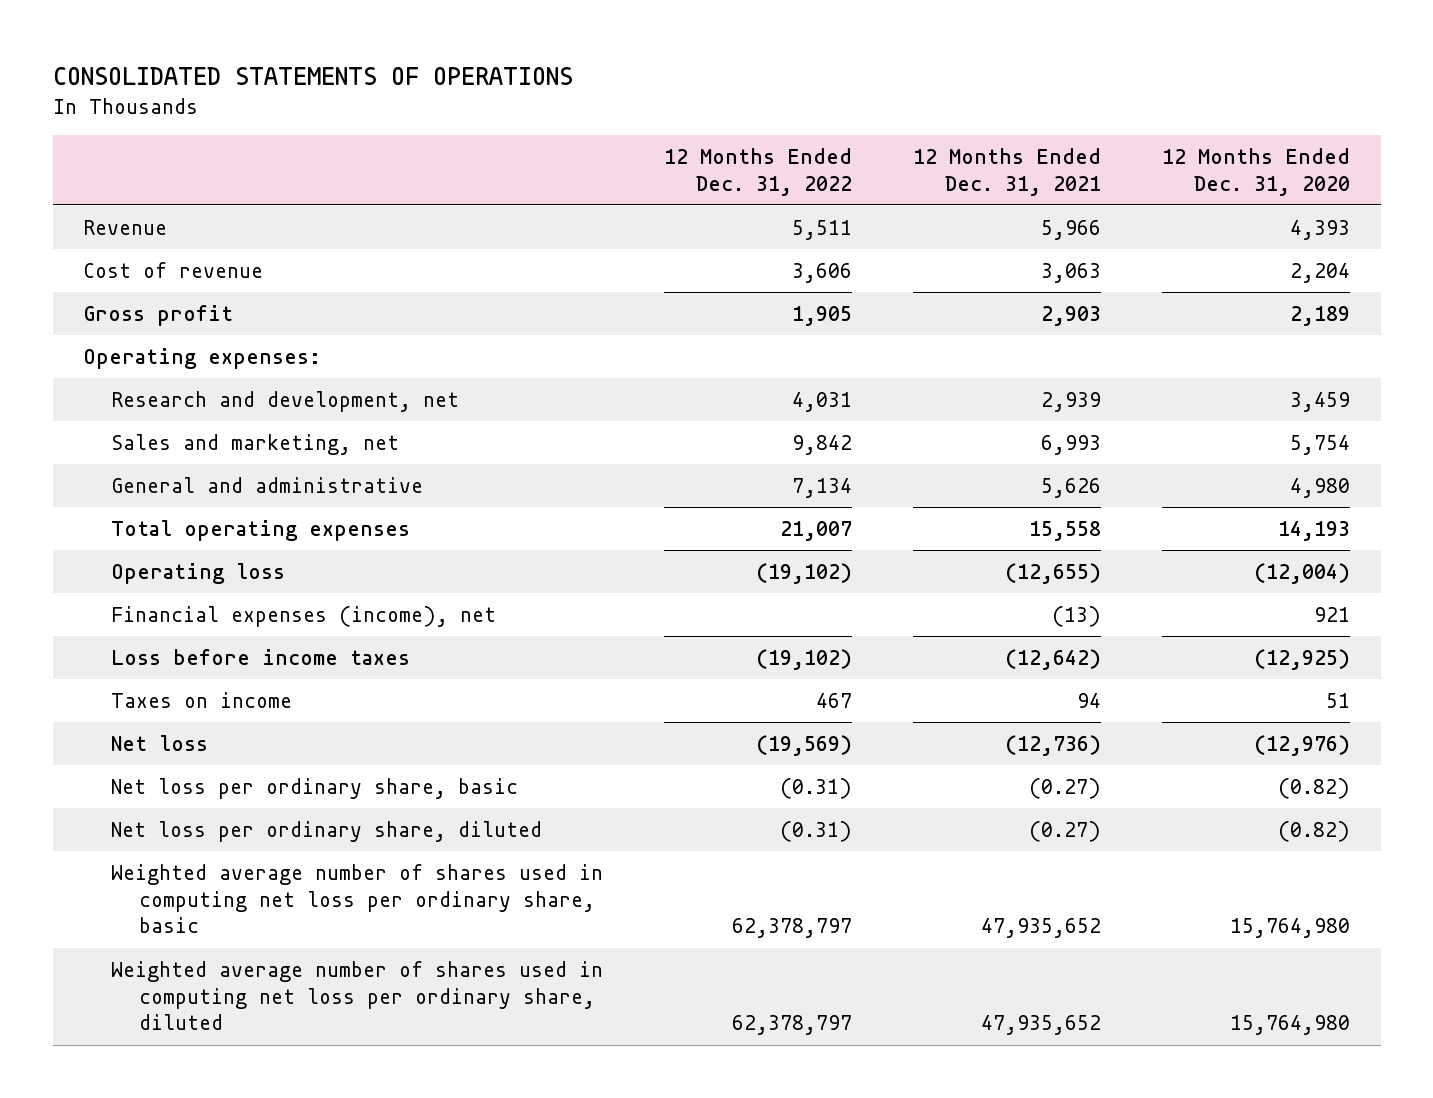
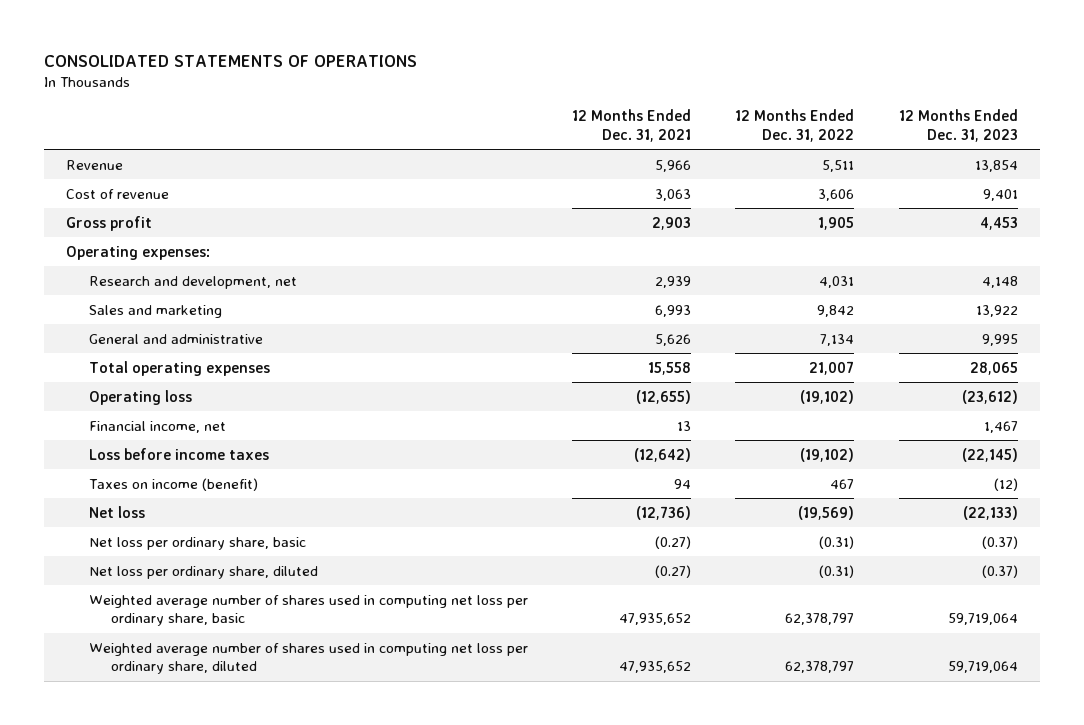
[1162,147,1351,196] 12 Months Ended Dec. 31, 2020 -> none
none -> [898,109,1018,142] 12 Months Ended Dec. 31, 2023
[111,433,400,455] Sales and marketing, net -> [88,304,222,318] Sales and marketing
[111,605,497,627] Financial expenses (income), net -> [88,420,226,433] Financial income, net
[1052,605,1102,627] (13) -> [677,420,692,431] 13
[111,691,293,708] Taxes on income -> [88,477,258,491] Taxes on income (benefit)

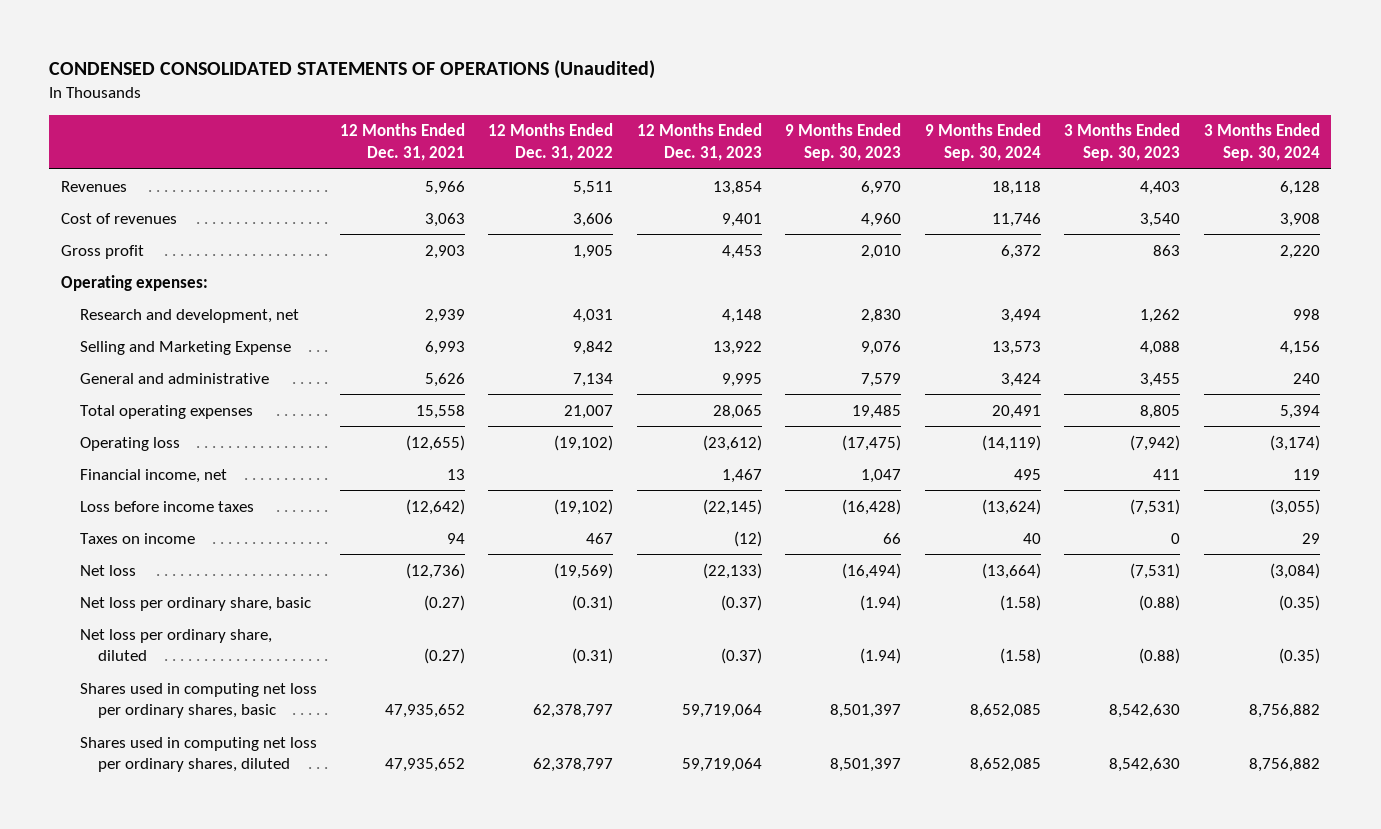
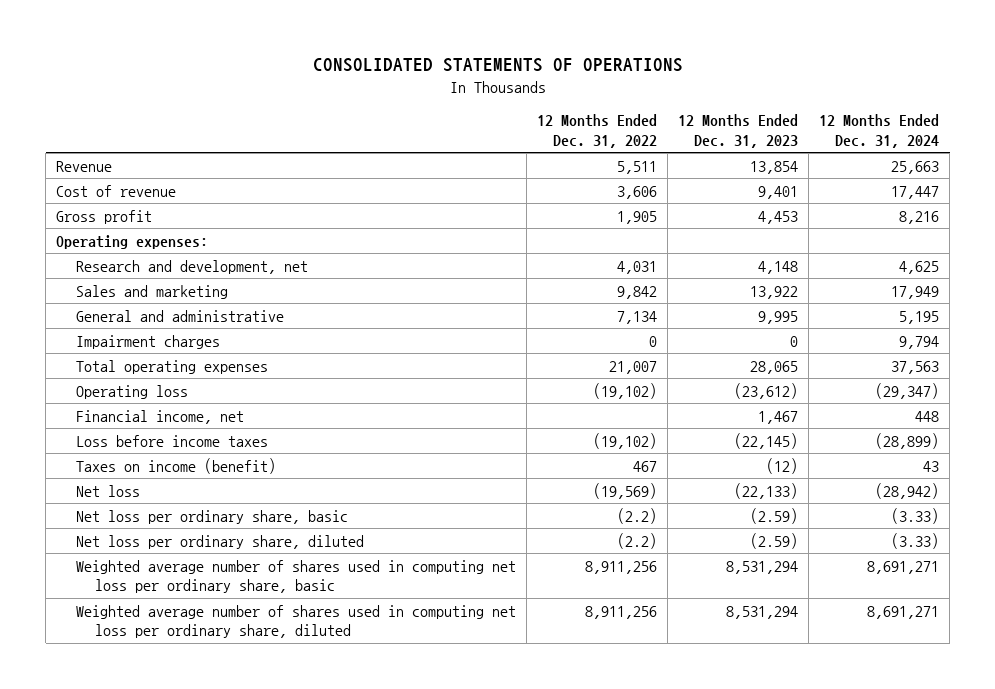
[49,60,656,80] CONDENSED CONSOLIDATED STATEMENTS OF OPERATIONS (Unaudited) -> [312,58,683,73] CONSOLIDATED STATEMENTS OF OPERATIONS
[340,123,466,161] 12 Months Ended Dec. 31, 2021 -> none
[785,123,902,161] 9 Months Ended Sep. 30, 2023 -> none
[924,123,1041,161] 9 Months Ended Sep. 30, 2024 -> none
[1064,123,1181,161] 3 Months Ended Sep. 30, 2023 -> none
[1203,123,1320,161] 3 Months Ended Sep. 30, 2024 -> none
none -> [819,114,940,148] 12 Months Ended Dec. 31, 2024
[61,180,128,192] Revenues -> [56,160,113,172] Revenue
[61,212,178,224] Cost of revenues -> [56,184,177,197] Cost of revenue
[79,340,291,355] Selling and Marketing Expense -> [75,284,228,299] Sales and marketing
none -> [75,334,220,349] Impairment charges
[79,532,195,544] Taxes on income -> [75,457,276,474] Taxes on income (benefit)
[572,594,614,611] (0.31) -> [616,507,657,524] (2.2)
[720,594,762,611] (0.37) -> [750,507,799,524] (2.59)
[572,648,614,665] (0.31) -> [616,532,657,549] (2.2)
[720,648,762,665] (0.37) -> [750,532,799,549] (2.59)
[79,682,317,719] Shares used in computing net loss per ordinary shares, basic -> [75,559,516,594] Weighted average number of shares used in computing net loss per ordinary share, basic
[533,704,614,719] 62,378,797 -> [584,560,657,574] 8,911,256
[681,704,762,719] 59,719,064 -> [726,560,799,574] 8,531,294
[79,736,317,773] Shares used in computing net loss per ordinary shares, diluted -> [75,604,516,639] Weighted average number of shares used in computing net loss per ordinary share, diluted
[533,758,614,773] 62,378,797 -> [584,605,657,619] 8,911,256
[681,758,762,773] 59,719,064 -> [726,605,799,619] 8,531,294

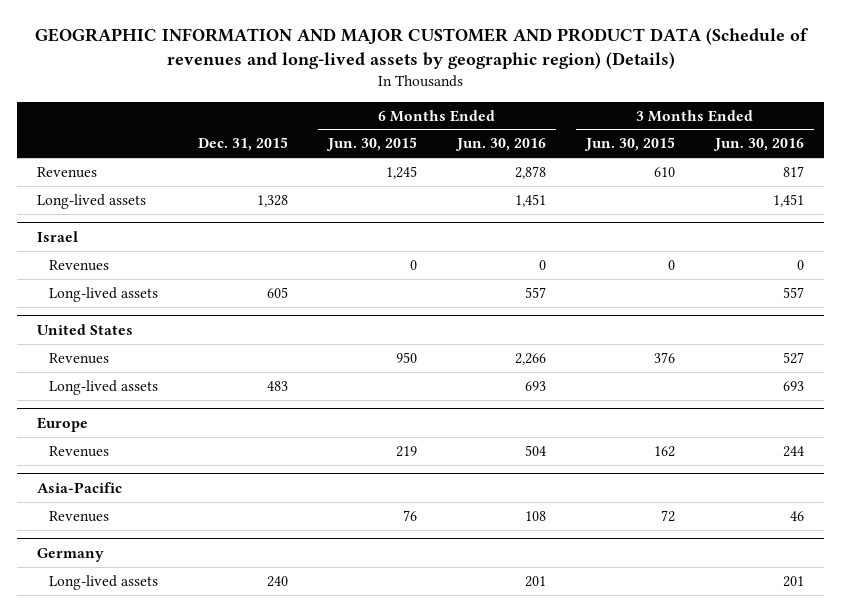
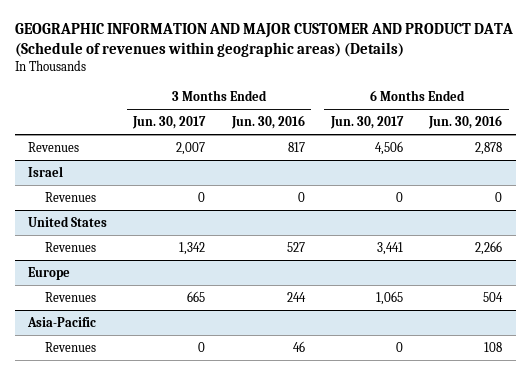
[34,28,809,70] GEOGRAPHIC INFORMATION AND MAJOR CUSTOMER AND PRODUCT DATA (Schedule of revenues and long-lived assets by geographic region) (Details) -> [14,23,513,57] GEOGRAPHIC INFORMATION AND MAJOR CUSTOMER AND PRODUCT DATA (Schedule of revenues within geographic areas) (Details)
[198,137,289,152] Dec. 31, 2015 -> none
[326,137,418,152] Jun. 30, 2015 -> none
[584,137,676,152] Jun. 30, 2015 -> none
none -> [132,115,207,129] Jun. 30, 2017
none -> [329,115,404,129] Jun. 30, 2017
[37,193,147,209] Long-lived assets -> none
[49,286,159,302] Long-lived assets -> none
[49,379,159,395] Long-lived assets -> none
[37,547,105,562] Germany -> none
[49,574,159,590] Long-lived assets -> none

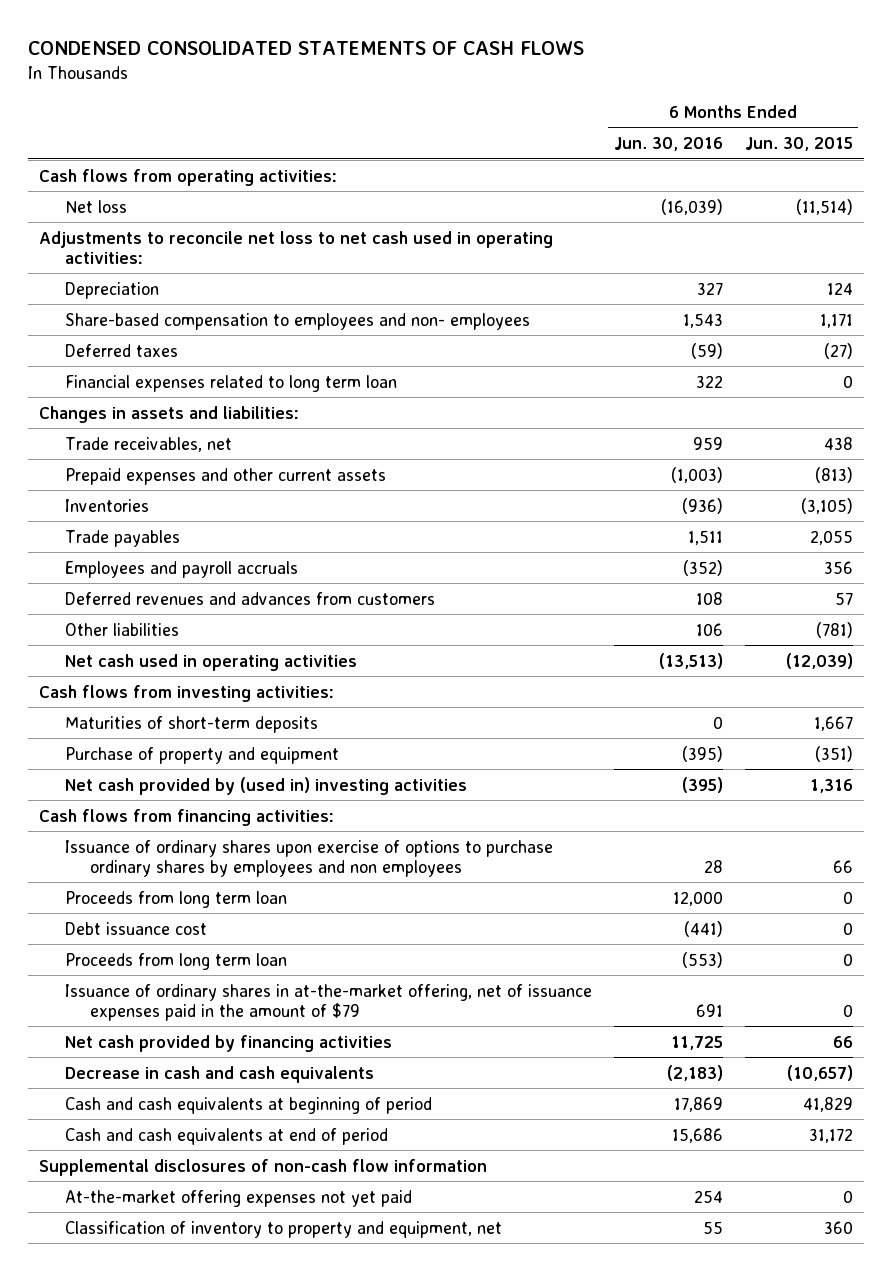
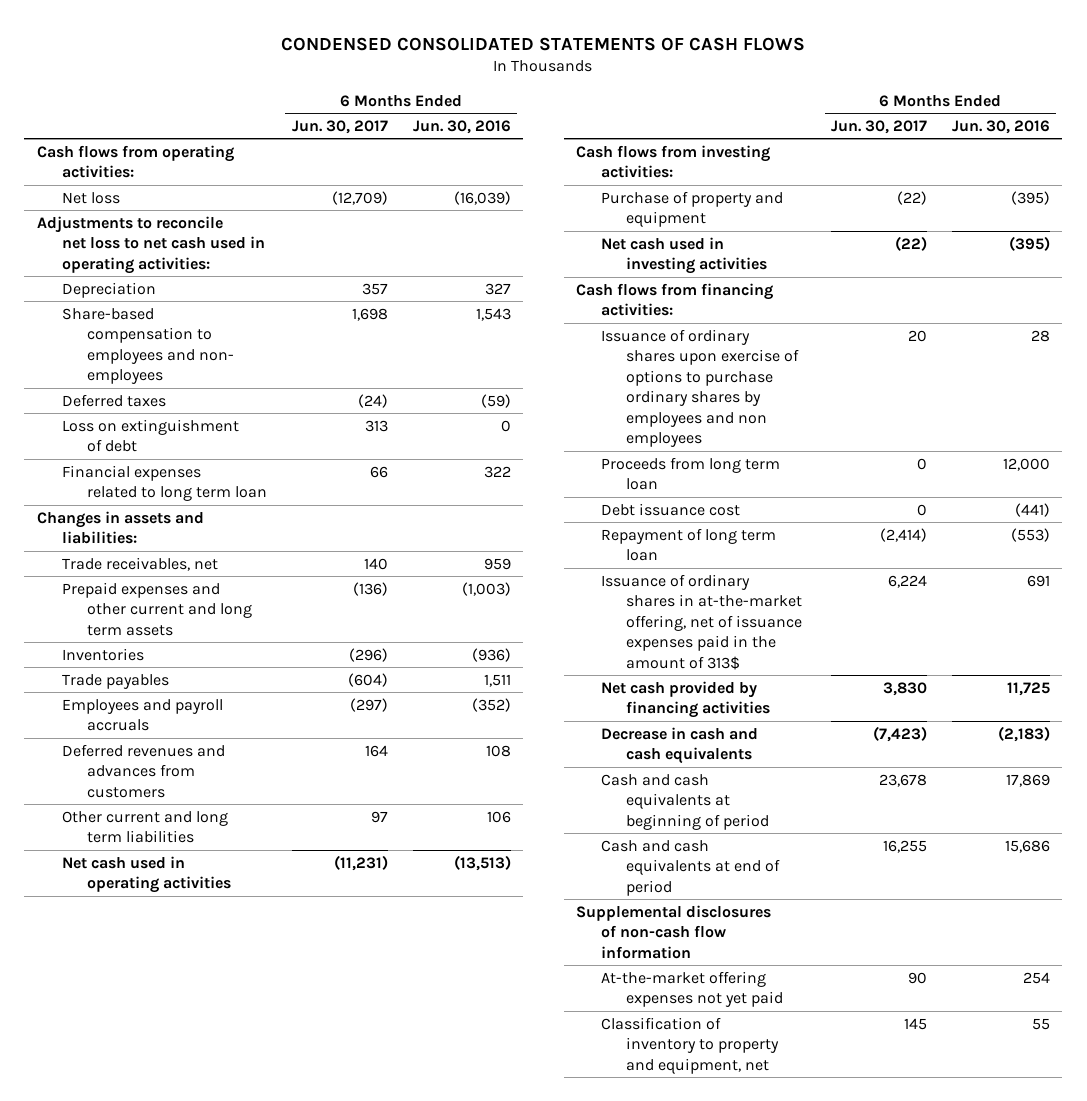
[744,136,853,151] Jun. 30, 2015 -> none
none -> [291,119,388,134] Jun. 30, 2017
none -> [61,418,239,453] Loss on extinguishment of debt
[64,467,386,485] Prepaid expenses and other current assets -> [61,581,252,636] Prepaid expenses and other current and long term assets
[64,622,179,636] Other liabilities -> [61,810,228,844] Other current and long term liabilities
[64,715,318,733] Maturities of short-term deposits -> none
[64,776,467,795] Net cash provided by (used in) investing activities -> [600,236,767,275] Net cash used in investing activities
[64,952,287,970] Proceeds from long term loan -> [600,527,776,562] Repayment of long term loan
[64,983,592,1021] Issuance of ordinary shares in at-the-market offering, net of issuance expenses paid in the amount of $79 -> [600,573,802,670] Issuance of ordinary shares in at-the-market offering, net of issuance expenses paid in the amount of 313$

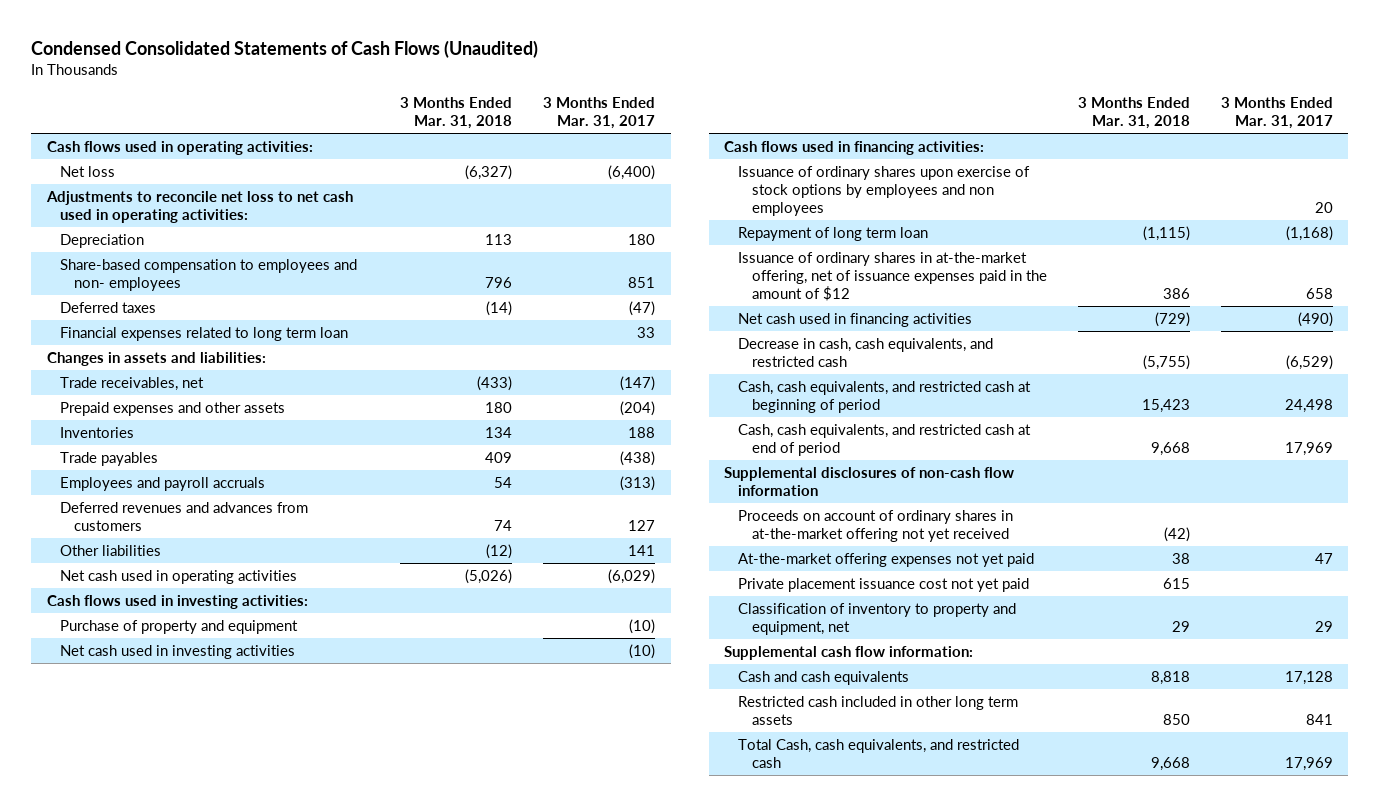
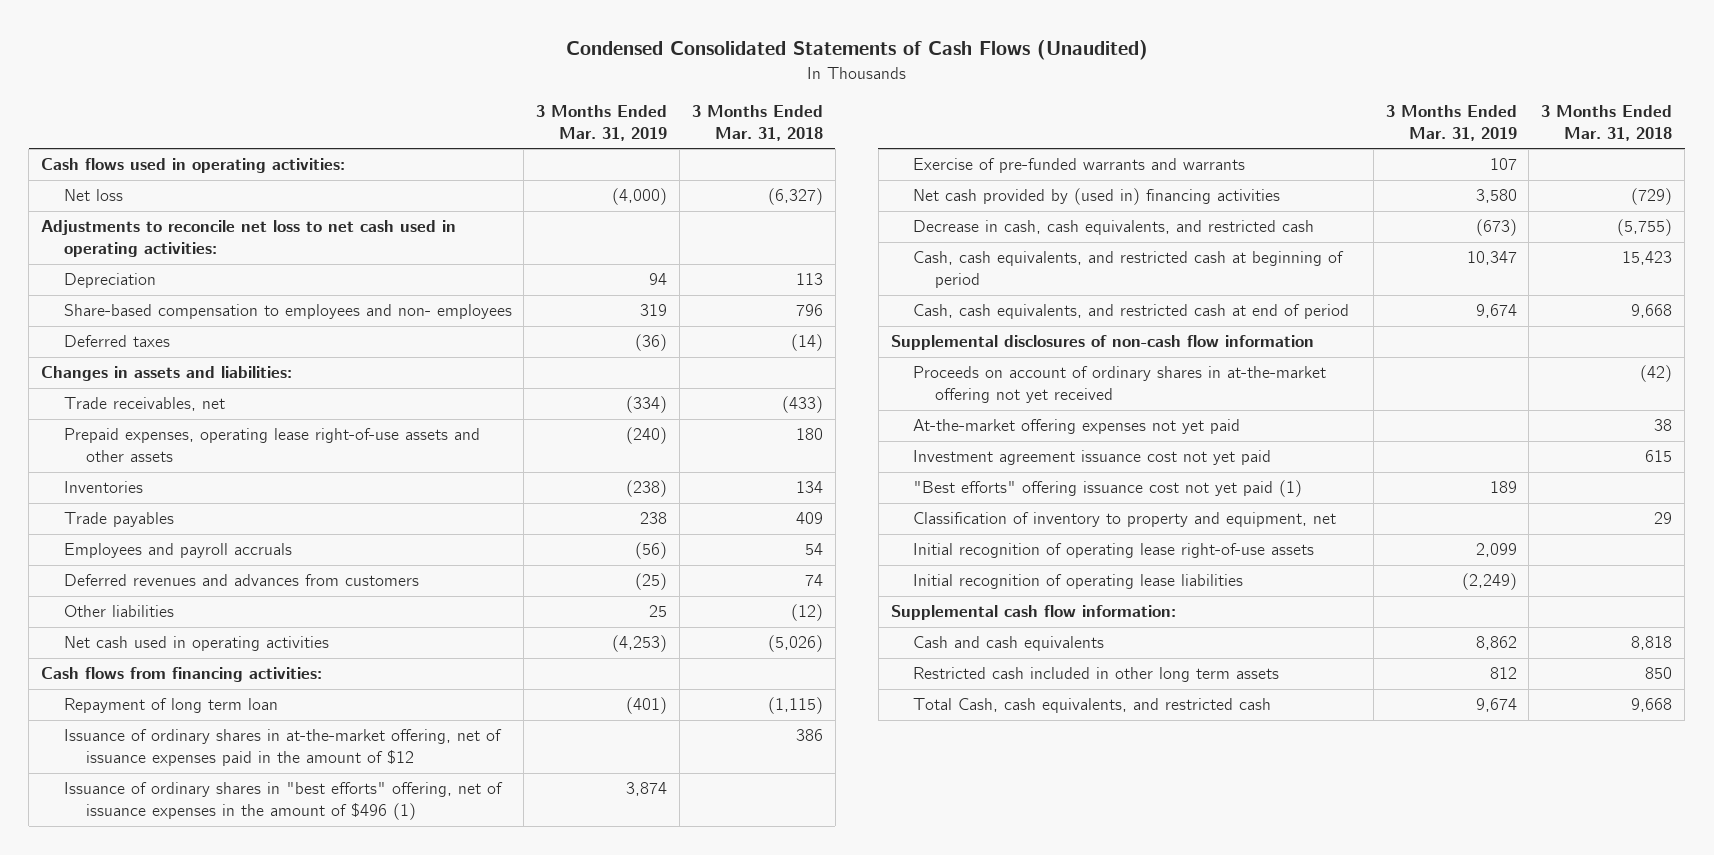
[543,97,656,130] 3 Months Ended Mar. 31, 2017 -> none
none -> [536,104,668,141] 3 Months Ended Mar. 31, 2019
[60,326,349,341] Financial expenses related to long term loan -> none
[60,401,286,416] Prepaid expenses and other assets -> [63,428,480,463] Prepaid expenses, operating lease right-of-use assets and other assets
[46,594,308,609] Cash flows used in investing activities: -> none
[60,619,299,634] Purchase of property and equipment -> none
[60,644,296,659] Net cash used in investing activities -> none
[738,165,1031,217] Issuance of ordinary shares upon exercise of stock options by employees and non employees -> none
[724,140,985,155] Cash flows used in financing activities: -> [41,667,323,683] Cash flows from financing activities:
none -> [63,782,503,821] Issuance of ordinary shares in "best efforts" offering, net of issuance expenses in the amount of $496 (1)
none -> [912,158,1245,174] Exercise of pre-funded warrants and warrants
[738,312,973,327] Net cash used in financing activities -> [912,188,1280,206] Net cash provided by (used in) financing activities
[738,577,1030,592] Private placement issuance cost not yet paid -> [912,450,1271,466] Investment agreement issuance cost not yet paid
none -> [912,480,1302,498] "Best efforts" offering issuance cost not yet paid (1)
none -> [912,543,1314,559] Initial recognition of operating lease right-of-use assets
none -> [912,574,1243,590] Initial recognition of operating lease liabilities

